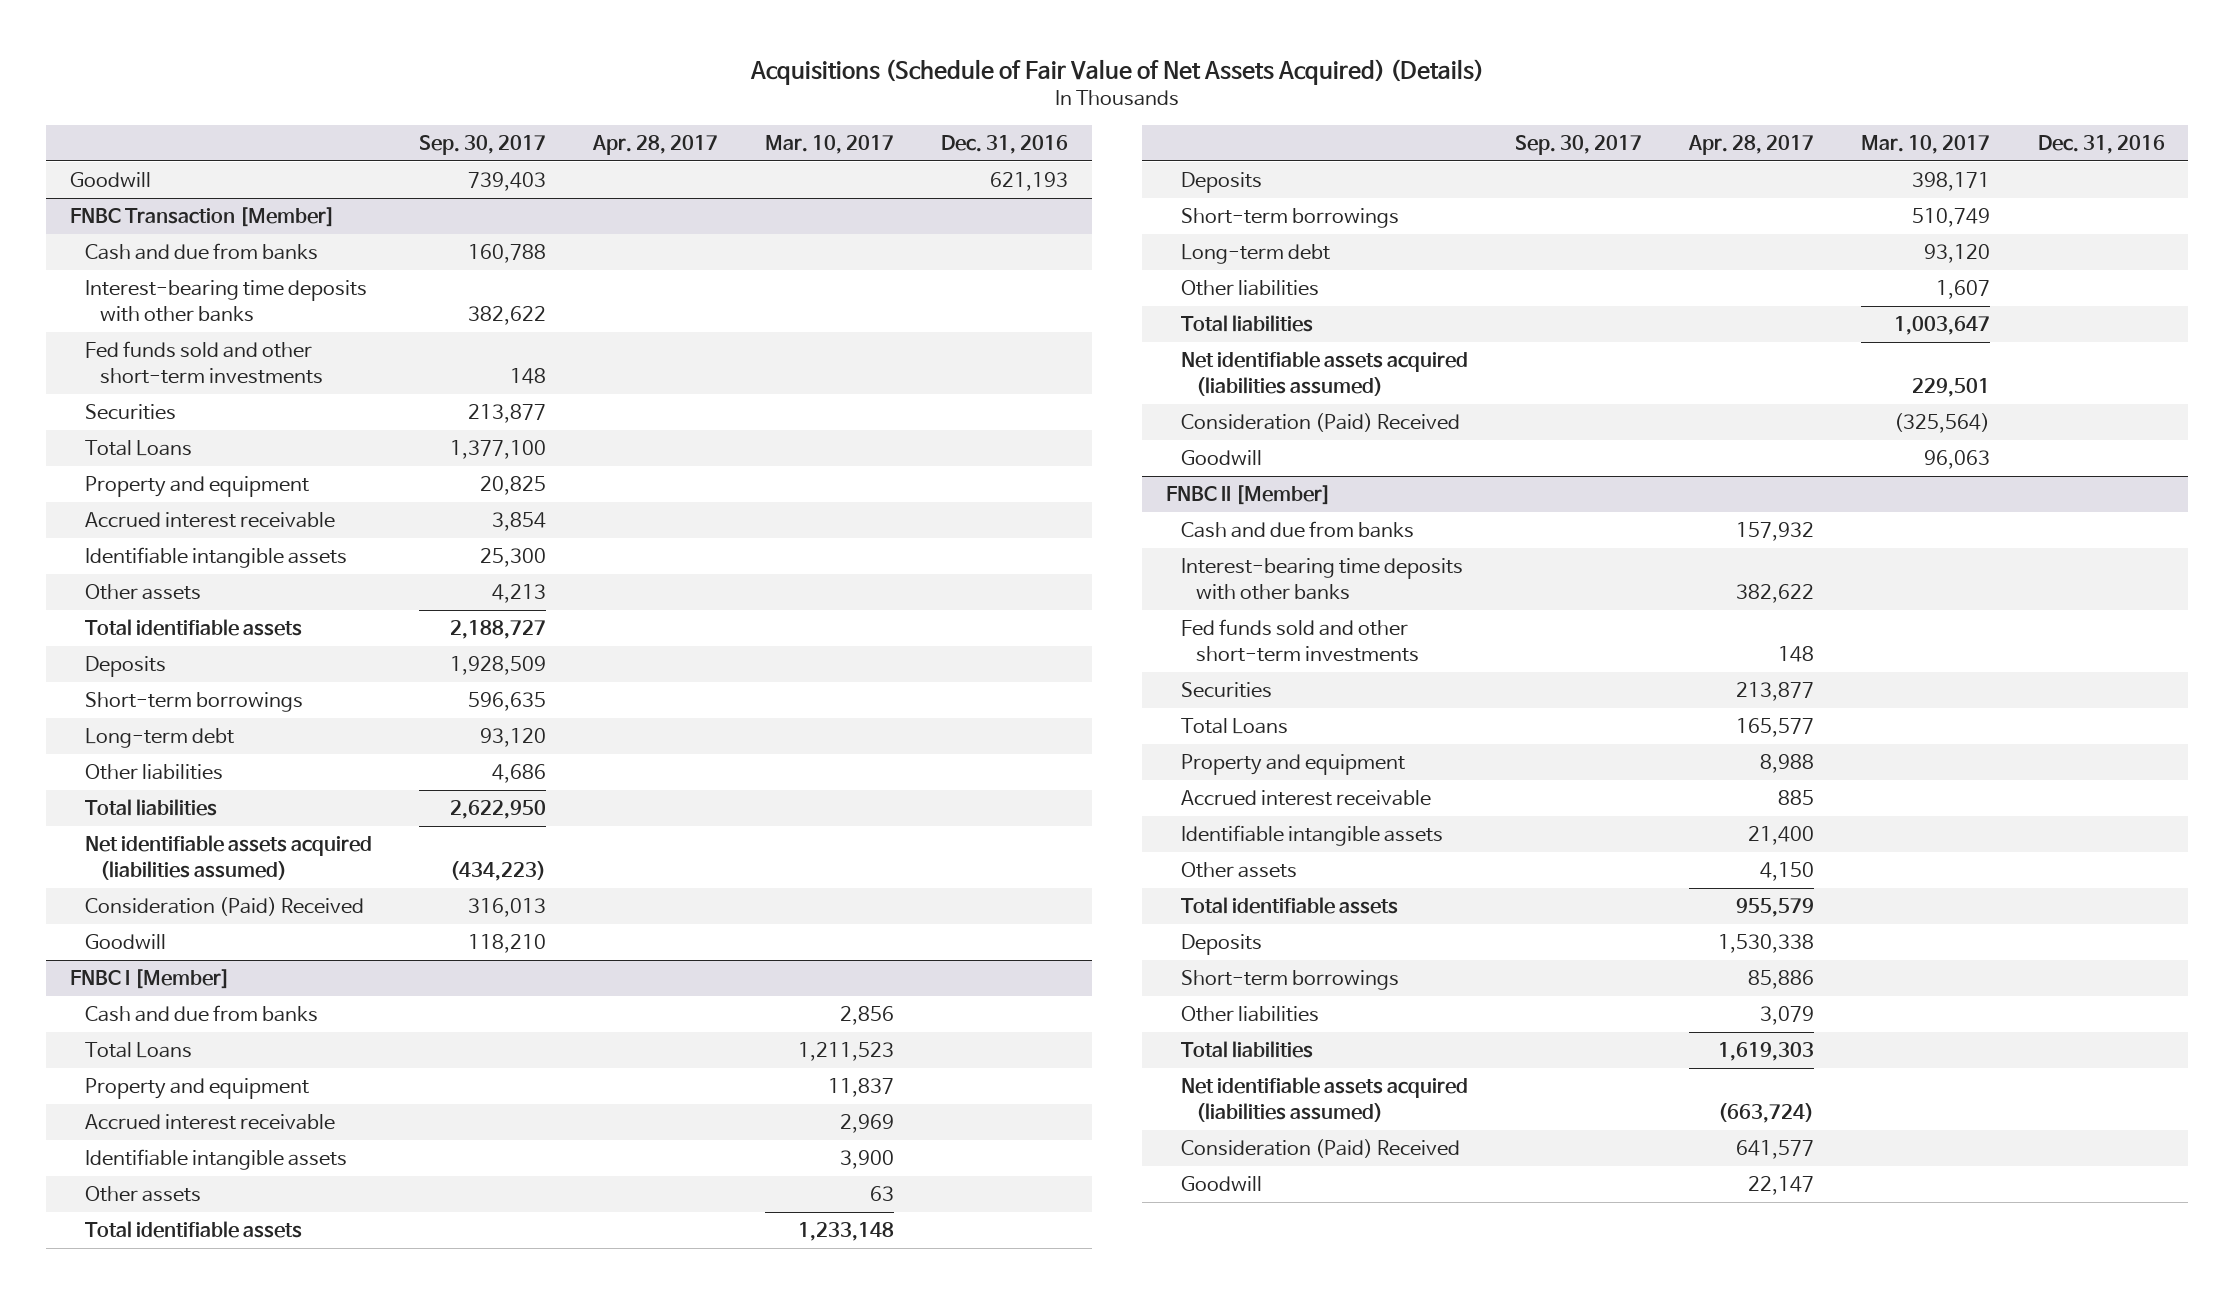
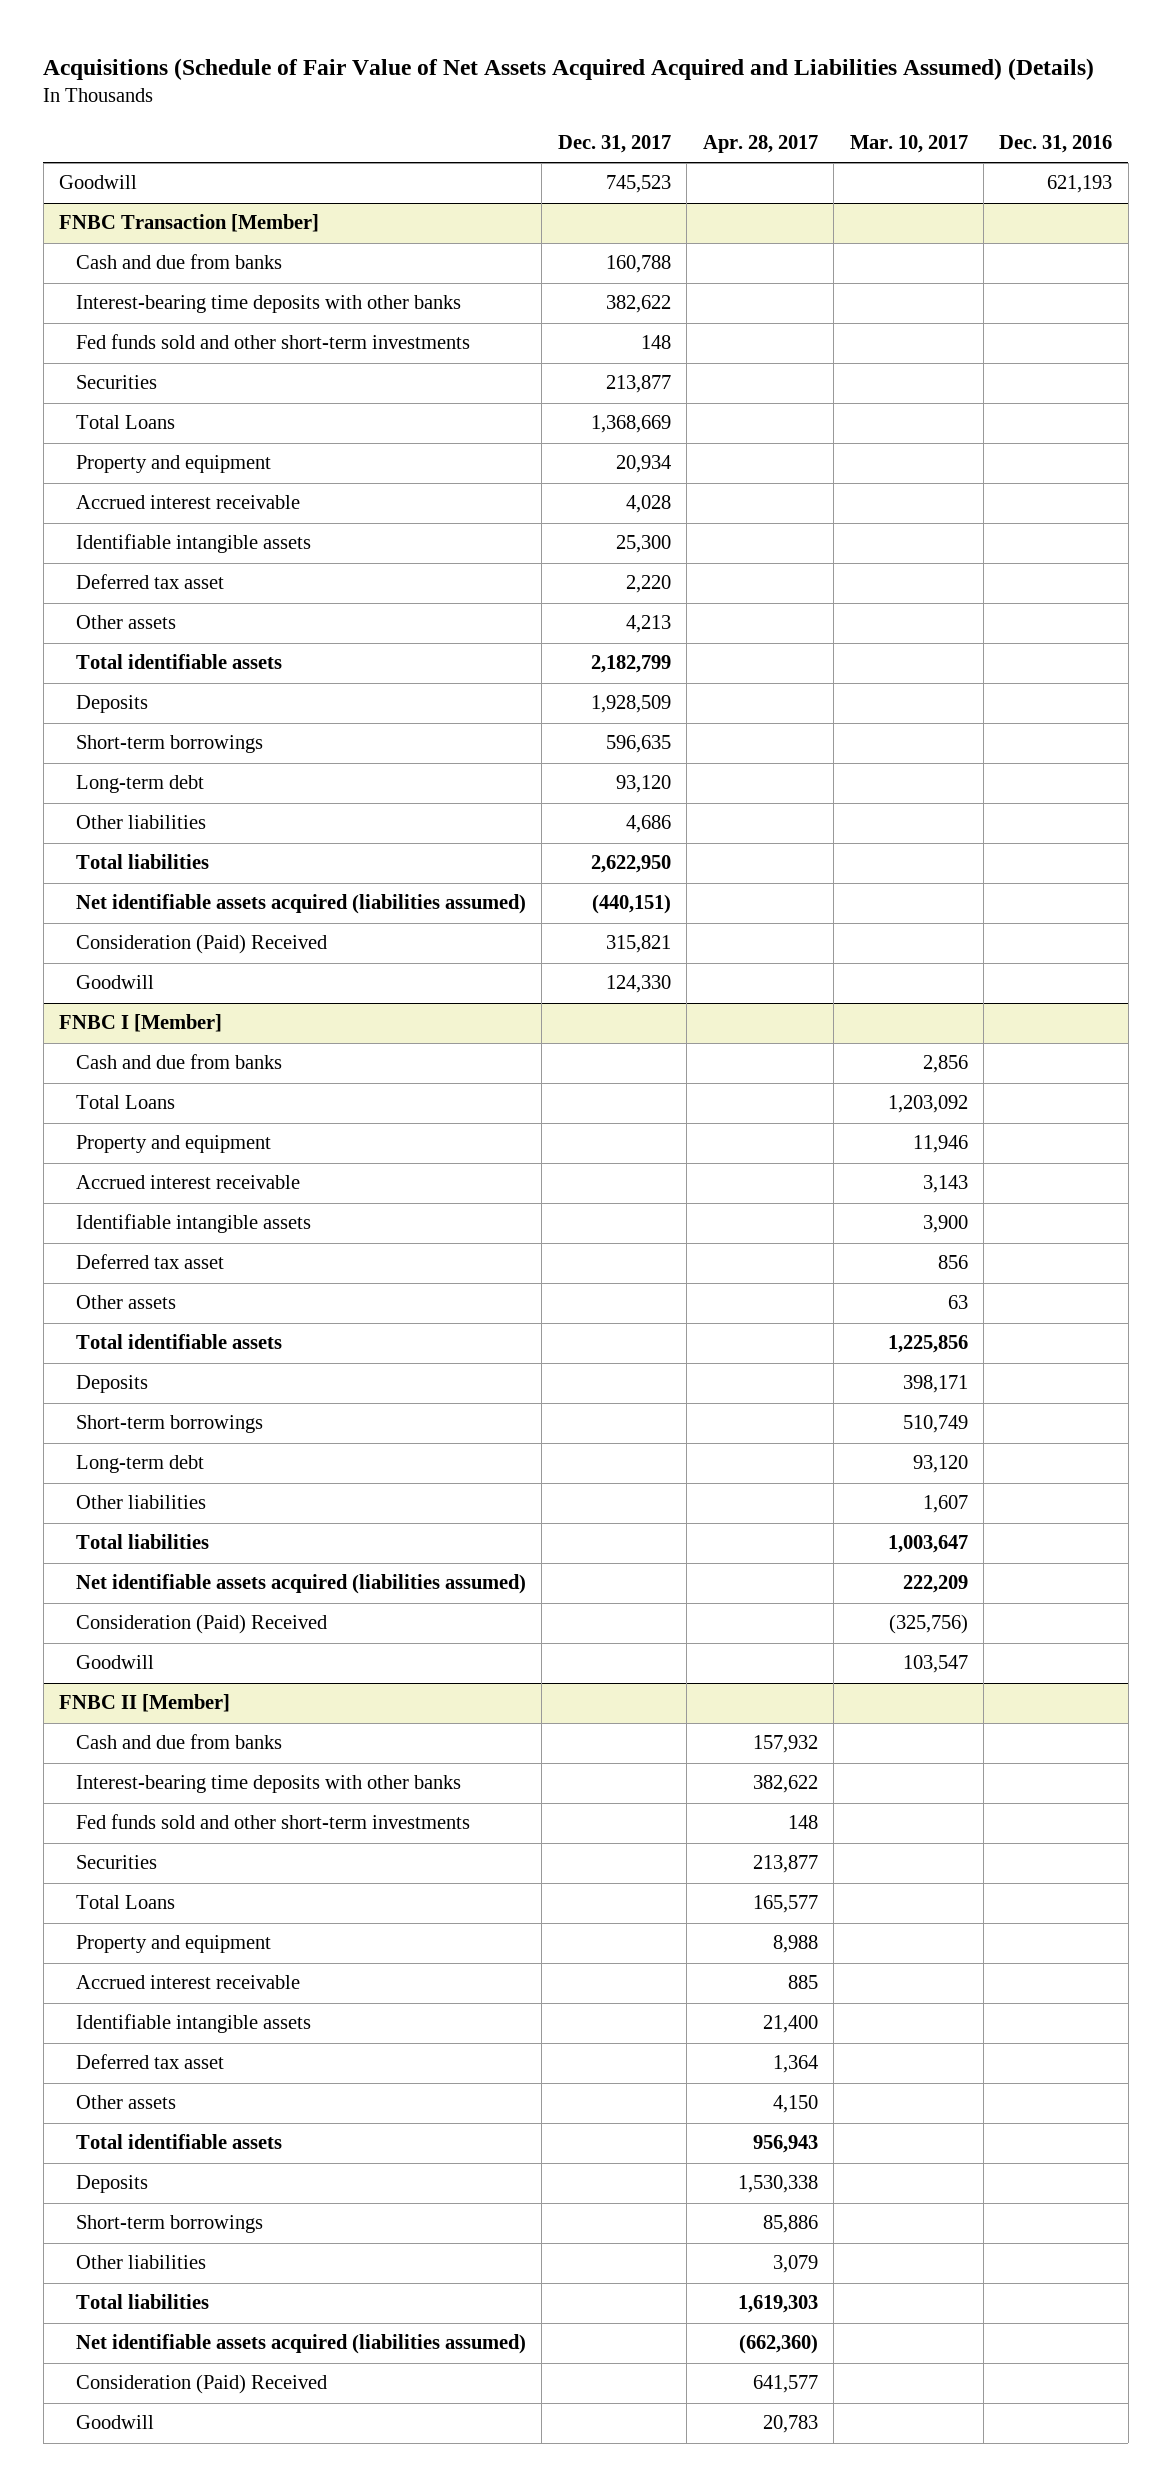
[750,58,1485,85] Acquisitions (Schedule of Fair Value of Net Assets Acquired) (Details) -> [43,57,1095,80] Acquisitions (Schedule of Fair Value of Net Assets Acquired Acquired and Liabilities Assumed) (Details)
[419,135,547,156] Sep. 30, 2017 -> none
none -> [557,134,671,153] Dec. 31, 2017
none -> [75,574,224,590] Deferred tax asset
[798,1042,895,1062] 1,211,523 -> [887,1095,968,1114] 1,203,092
[828,1078,895,1098] 11,837 -> [912,1135,968,1154] 11,946
[840,1114,895,1134] 2,969 -> [922,1175,968,1194] 3,143
none -> [75,1254,224,1270] Deferred tax asset
[798,1222,895,1242] 1,233,148 -> [887,1335,968,1354] 1,225,856
[1912,377,1991,397] 229,501 -> [902,1575,968,1594] 222,209
[1894,413,1991,434] (325,564) -> [888,1614,968,1635] (325,756)
[1924,450,1991,470] 96,063 -> [902,1655,968,1674] 103,547
none -> [75,2054,224,2070] Deferred tax asset
[1736,898,1815,918] 955,579 -> [752,2135,818,2154] 956,943
[1718,1102,1815,1123] (663,724) -> [738,2334,818,2355] (662,360)
[1748,1176,1815,1196] 22,147 -> [762,2415,818,2434] 20,783

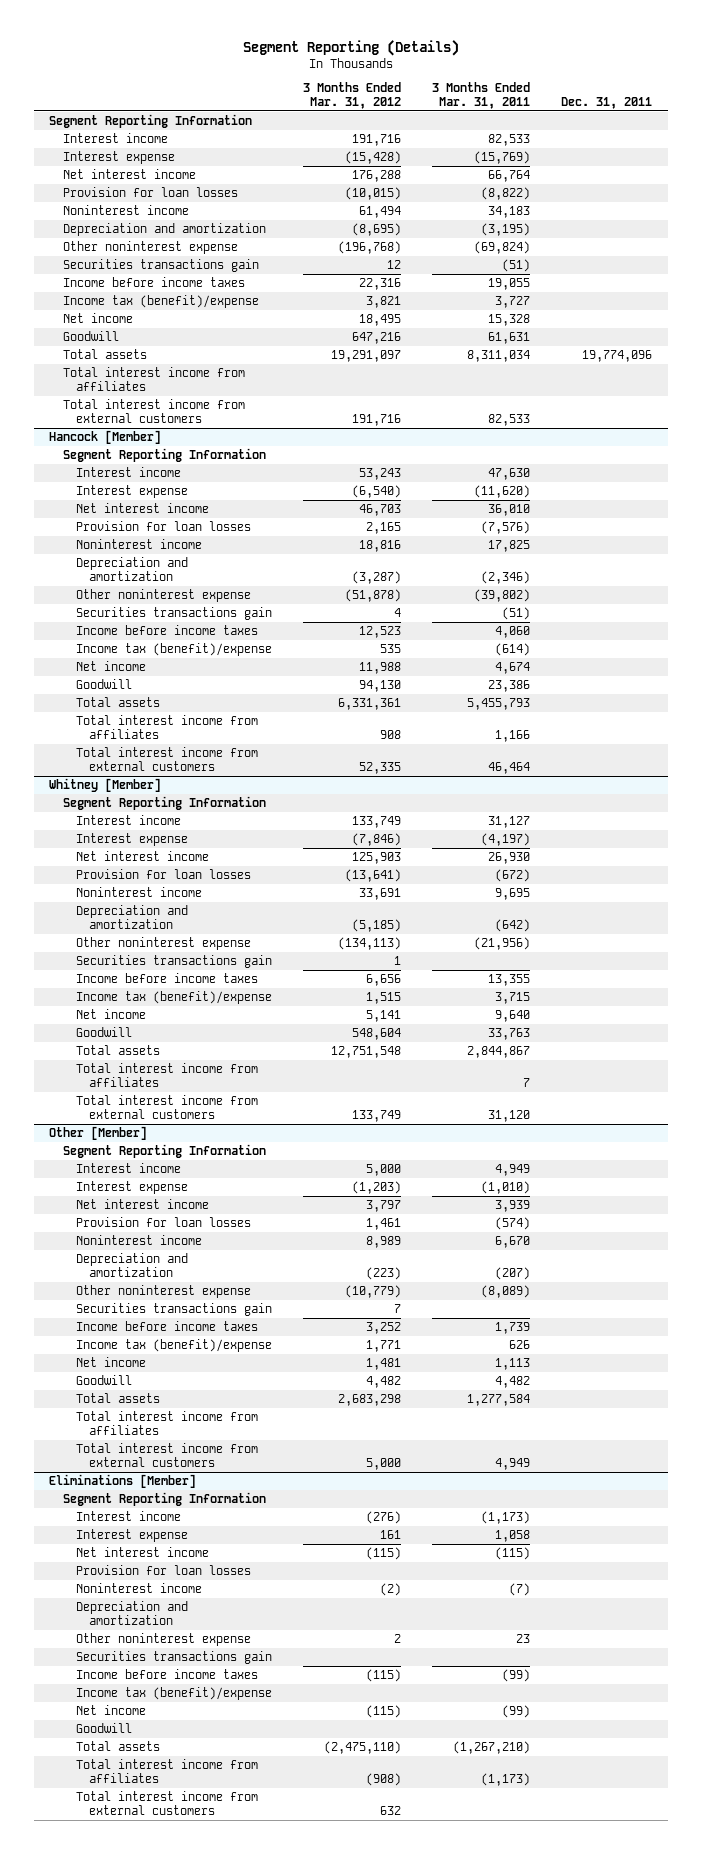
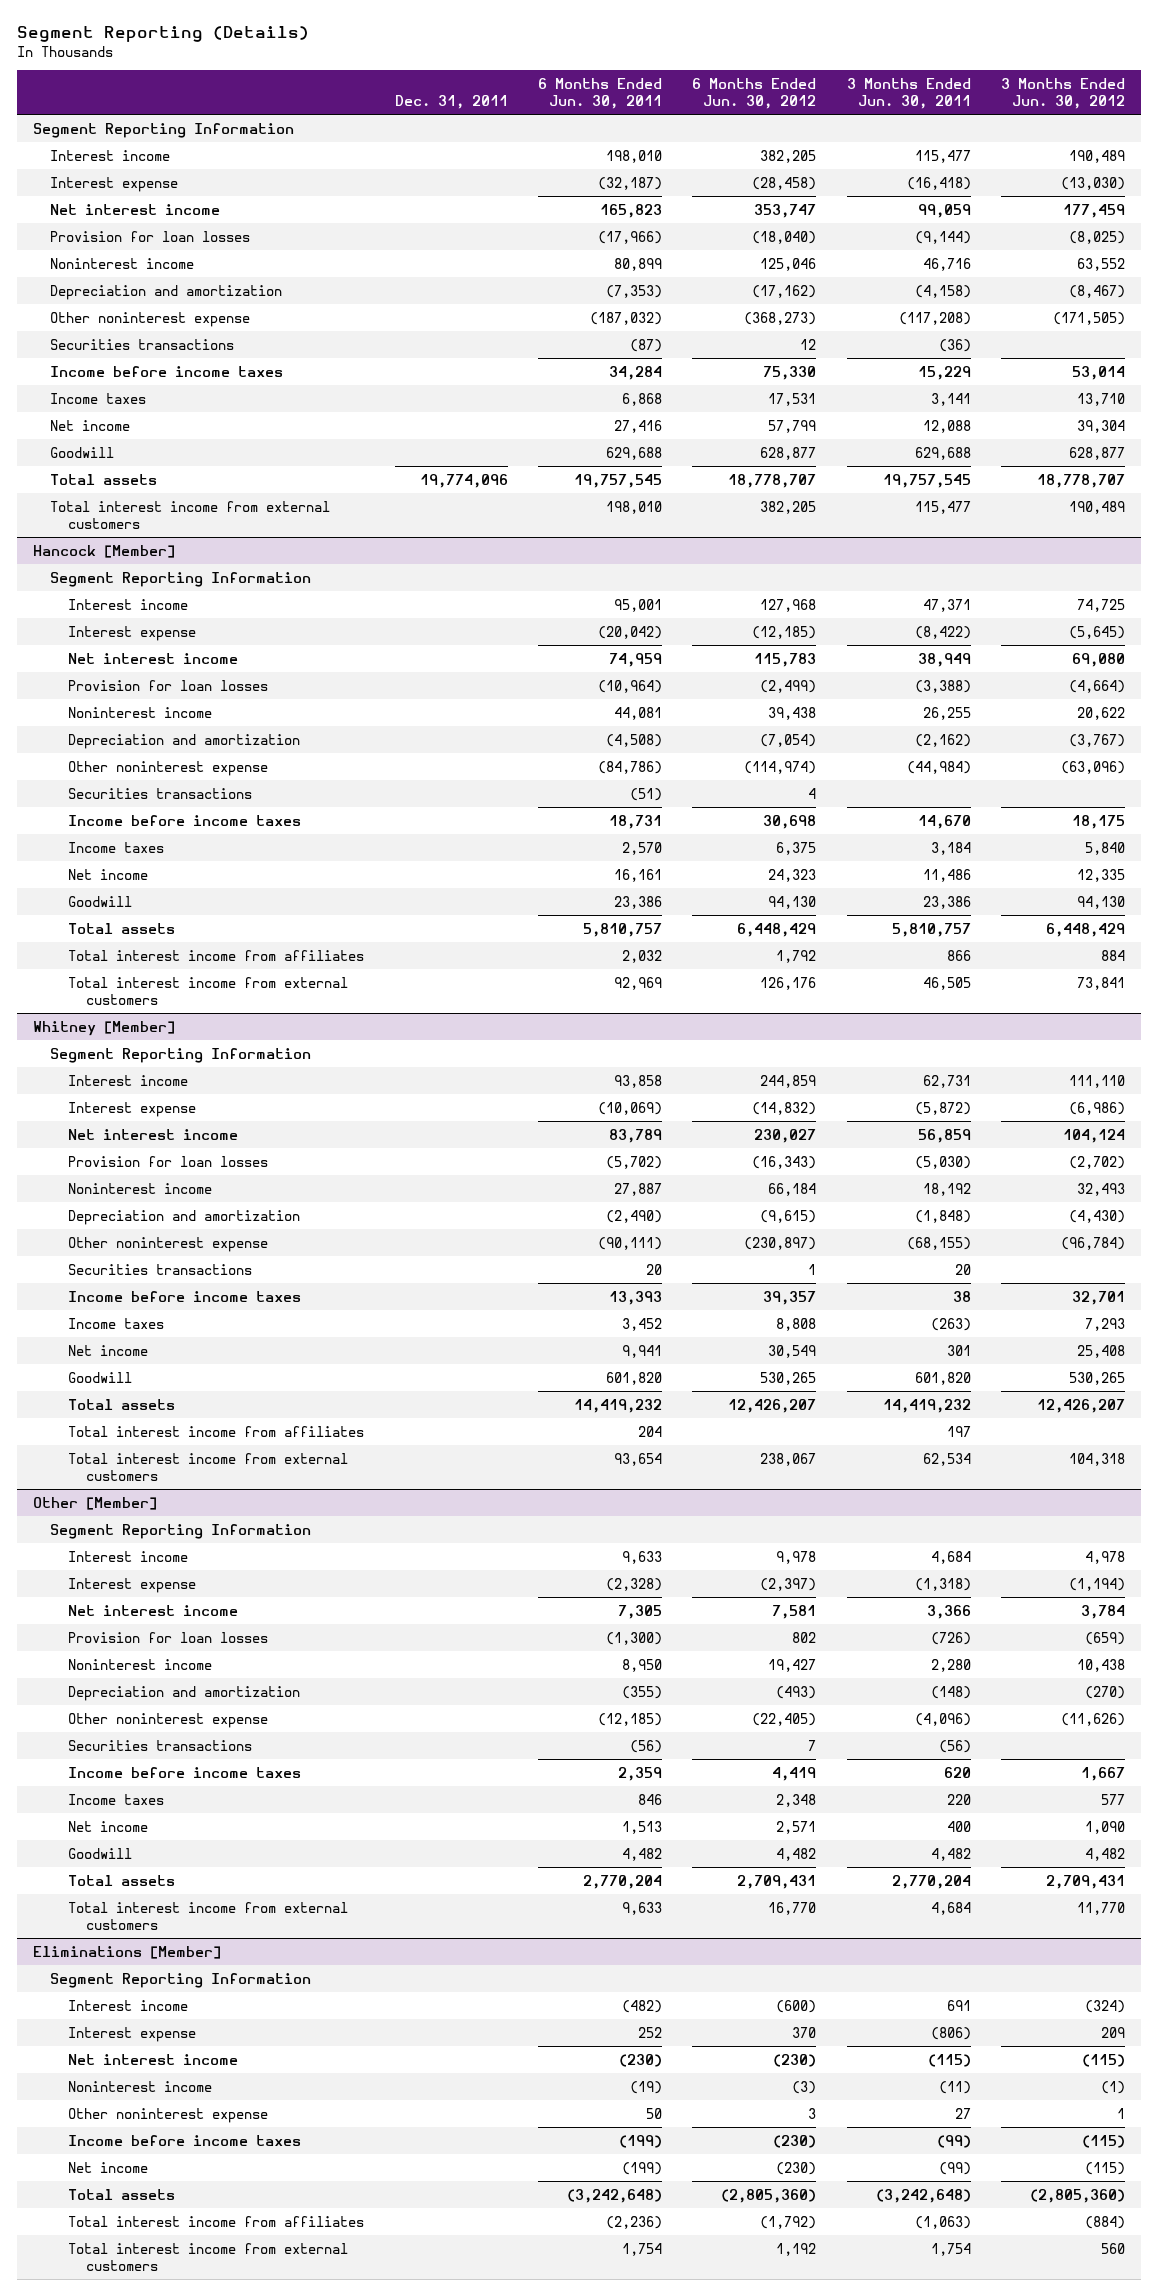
[303,81,402,110] 3 Months Ended Mar. 31, 2012 -> none
[432,81,531,110] 3 Months Ended Mar. 31, 2011 -> none
none -> [538,78,663,110] 6 Months Ended Jun. 30, 2011
none -> [692,78,817,110] 6 Months Ended Jun. 30, 2012
none -> [846,78,971,110] 3 Months Ended Jun. 30, 2011
none -> [1001,78,1126,110] 3 Months Ended Jun. 30, 2012
[62,258,259,272] Securities transactions gain -> [50,338,235,350] Securities transactions
[62,294,259,308] Income tax (benefit)/expense -> [50,392,147,404] Income taxes
[62,366,245,391] Total interest income from affiliates -> none
[76,606,273,620] Securities transactions gain -> [68,787,253,799] Securities transactions
[76,642,273,656] Income tax (benefit)/expense -> [68,841,165,853] Income taxes
[76,954,273,968] Securities transactions gain -> [68,1263,253,1275] Securities transactions
[76,990,273,1004] Income tax (benefit)/expense -> [68,1317,165,1329] Income taxes
[76,1302,273,1316] Securities transactions gain -> [68,1739,253,1751] Securities transactions
[76,1338,273,1352] Income tax (benefit)/expense -> [68,1793,165,1805] Income taxes
[76,1410,259,1435] Total interest income from affiliates -> none
[76,1564,252,1575] Provision for loan losses -> none
[76,1600,189,1625] Depreciation and amortization -> none
[76,1650,273,1664] Securities transactions gain -> none
[76,1686,273,1700] Income tax (benefit)/expense -> none
[76,1722,133,1733] Goodwill -> none

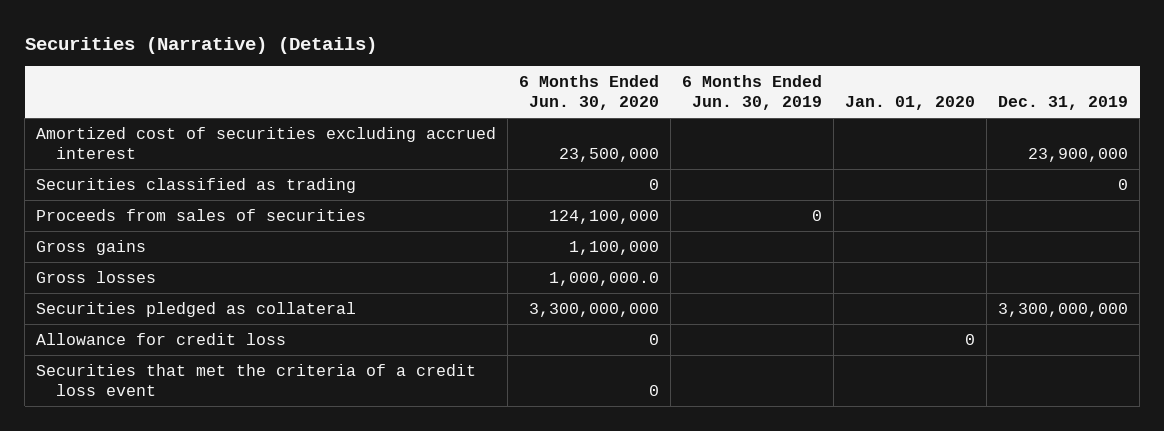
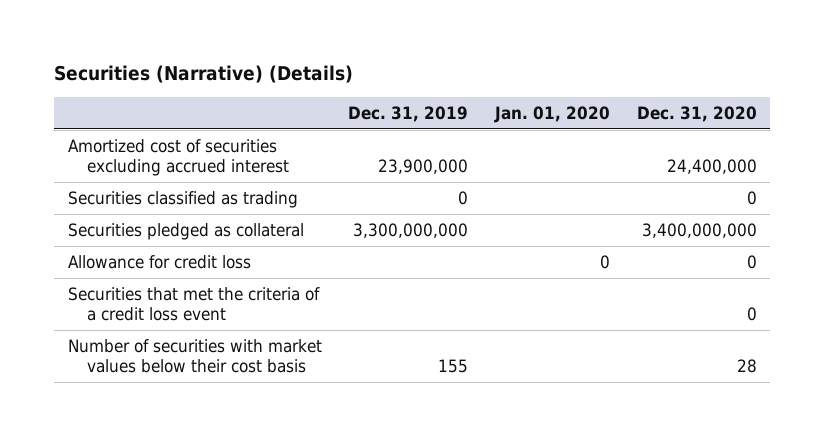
[519,75,660,111] 6 Months Ended Jun. 30, 2020 -> none
[682,75,823,111] 6 Months Ended Jun. 30, 2019 -> none
none -> [636,105,757,122] Dec. 31, 2020
[36,209,367,222] Proceeds from sales of securities -> none
[36,240,147,256] Gross gains -> none
[36,271,157,284] Gross losses -> none
none -> [67,339,322,373] Number of securities with market values below their cost basis

